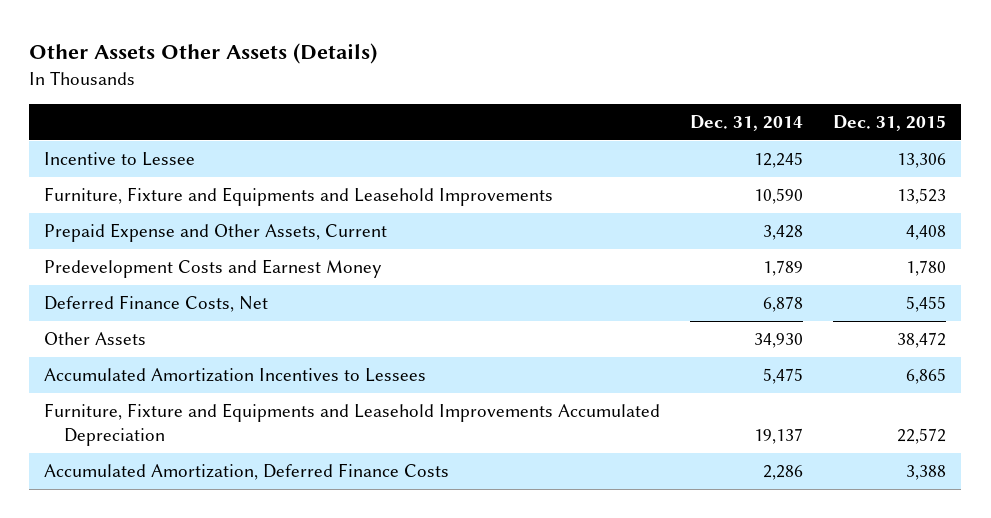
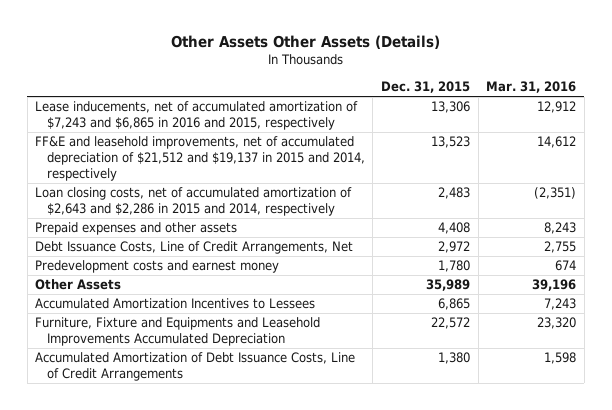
[690,115,804,132] Dec. 31, 2014 -> none
none -> [486,81,577,94] Mar. 31, 2016
[44,295,269,313] Deferred Finance Costs, Net -> none
[44,152,196,167] Incentive to Lessee -> [35,101,359,131] Lease inducements, net of accumulated amortization of $7,243 and $6,865 in 2016 and 2015, respectively
[44,187,554,207] Furniture, Fixture and Equipments and Leasehold Improvements -> [35,136,365,182] FF&E and leasehold improvements, net of accumulated depreciation of $21,512 and $19,137 in 2015 and 2014, respectively
none -> [35,187,353,217] Loan closing costs, net of accumulated amortization of $2,643 and $2,286 in 2015 and 2014, respectively
[44,223,388,243] Prepaid Expense and Other Assets, Current -> [35,222,238,236] Prepaid expenses and other assets
none -> [35,241,354,255] Debt Issuance Costs, Line of Credit Arrangements, Net
[44,259,383,279] Predevelopment Costs and Earnest Money -> [35,260,280,274] Predevelopment costs and earnest money
[897,332,947,349] 38,472 -> [426,279,471,292] 35,989
[44,463,450,481] Accumulated Amortization, Deferred Finance Costs -> none
none -> [35,352,356,382] Accumulated Amortization of Debt Issuance Costs, Line of Credit Arrangements

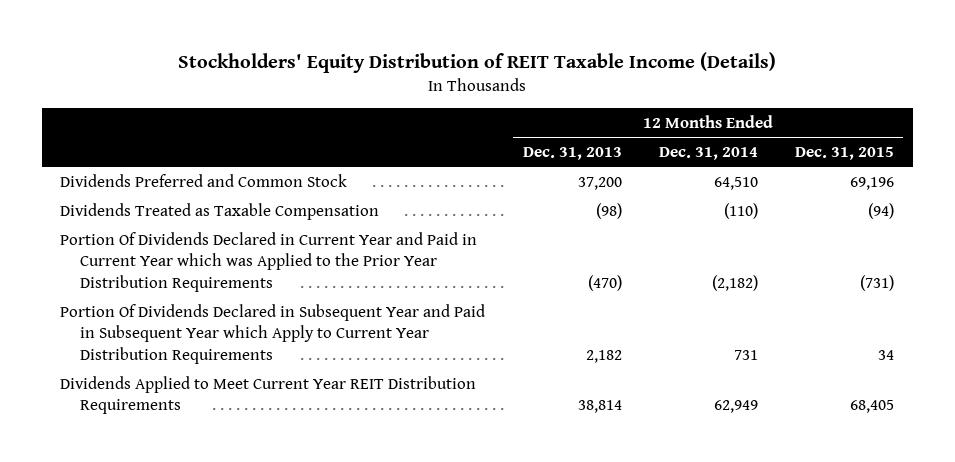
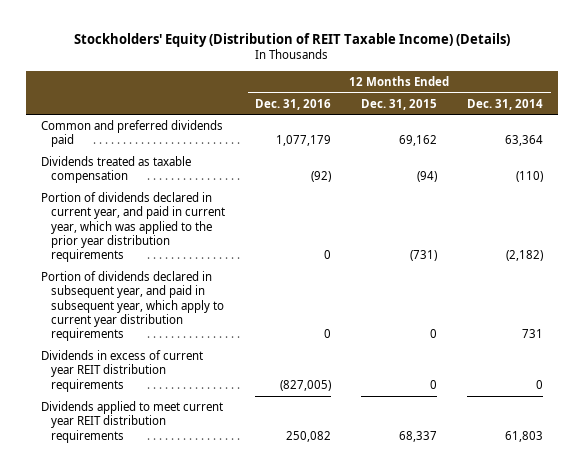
[178,52,777,74] Stockholders' Equity Distribution of REIT Taxable Income (Details) -> [74,32,511,47] Stockholders' Equity (Distribution of REIT Taxable Income) (Details)
[522,146,622,160] Dec. 31, 2013 -> none
none -> [255,98,332,110] Dec. 31, 2016
[60,173,348,187] Dividends Preferred and Common Stock -> [41,120,224,148] Common and preferred dividends paid
[713,176,758,190] 64,510 -> [505,135,544,147] 63,364
[850,176,895,190] 69,196 -> [399,135,438,147] 69,162
[60,202,380,220] Dividends Treated as Taxable Compensation -> [41,156,192,184] Dividends treated as taxable compensation
[60,231,478,293] Portion Of Dividends Declared in Current Year and Paid in Current Year which was Applied to the Prior Year Distribution Requirements -> [41,192,226,263] Portion of dividends declared in current year, and paid in current year, which was applied to the prior year distribution requirements
[60,303,486,365] Portion Of Dividends Declared in Subsequent Year and Paid in Subsequent Year which Apply to Current Year Distribution Requirements -> [41,271,225,342] Portion of dividends declared in subsequent year, and paid in subsequent year, which apply to current year distribution requirements
[878,350,895,361] 34 -> [430,329,438,339] 0
none -> [41,350,204,392] Dividends in excess of current year REIT distribution requirements
[60,375,477,415] Dividends Applied to Meet Current Year REIT Distribution Requirements -> [41,401,224,443] Dividends applied to meet current year REIT distribution requirements
[713,400,758,414] 62,949 -> [505,430,544,442] 61,803
[850,400,895,414] 68,405 -> [399,430,438,442] 68,337

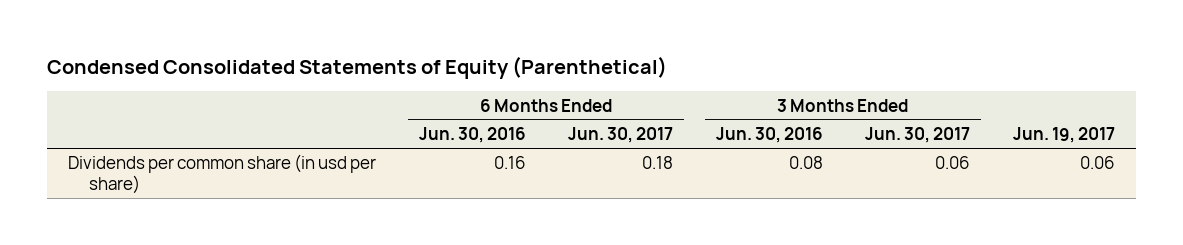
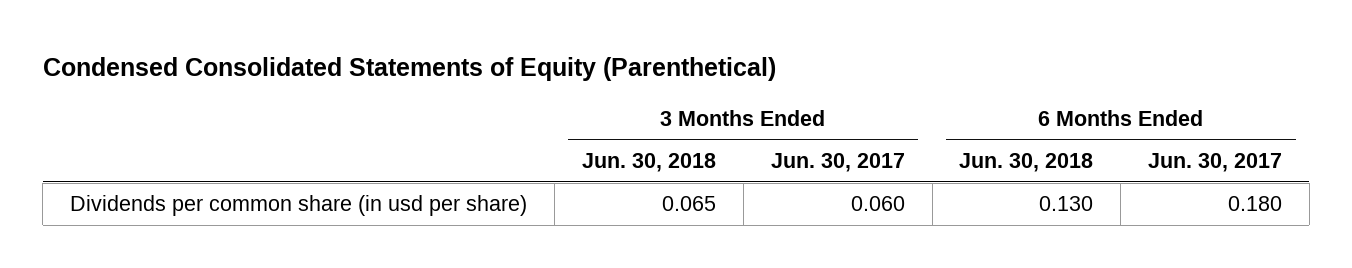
[418,127,526,144] Jun. 30, 2016 -> none
[715,127,823,144] Jun. 30, 2016 -> none
[1012,127,1115,144] Jun. 19, 2017 -> none
none -> [581,153,716,173] Jun. 30, 2018
none -> [959,153,1094,173] Jun. 30, 2018
[642,156,674,170] 0.18 -> [1228,196,1283,212] 0.180
[935,156,971,170] 0.06 -> [850,196,905,212] 0.060

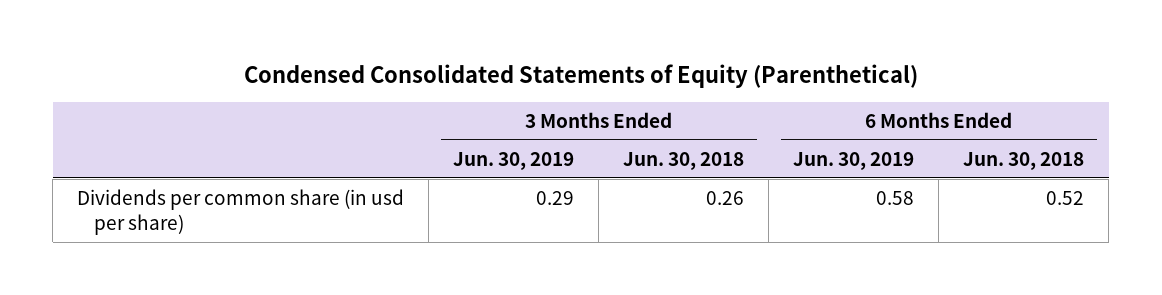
[770,153,905,173] Jun. 30, 2017 -> none
[1148,153,1283,173] Jun. 30, 2017 -> none
none -> [453,151,575,170] Jun. 30, 2019
none -> [793,151,915,170] Jun. 30, 2019
[661,196,716,212] 0.065 -> [706,190,745,205] 0.26
[1039,196,1094,212] 0.130 -> [1046,190,1085,205] 0.52

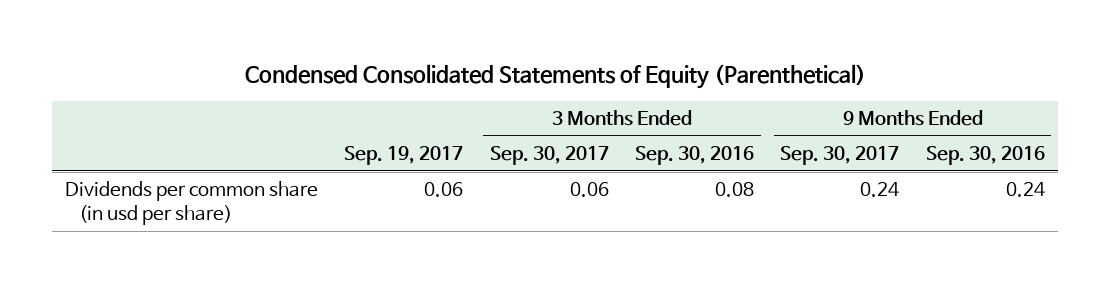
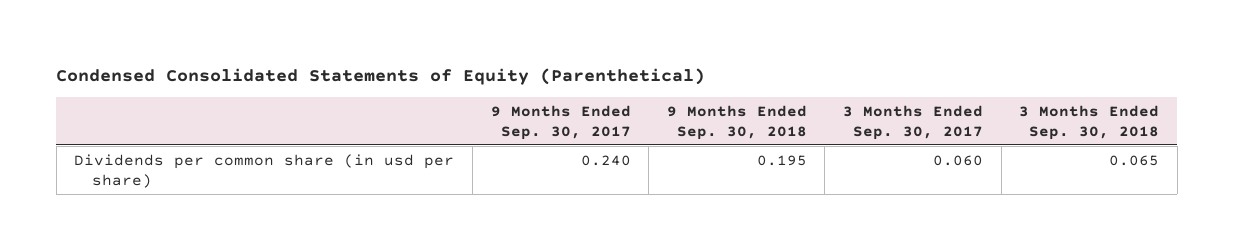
[344,146,464,166] Sep. 19, 2017 -> none
[635,146,755,166] Sep. 30, 2016 -> none
[925,146,1045,166] Sep. 30, 2016 -> none
none -> [666,104,807,140] 9 Months Ended Sep. 30, 2018
none -> [1019,104,1160,140] 3 Months Ended Sep. 30, 2018
[569,182,609,198] 0.06 -> [933,154,984,166] 0.060
[860,182,900,198] 0.24 -> [580,154,631,166] 0.240

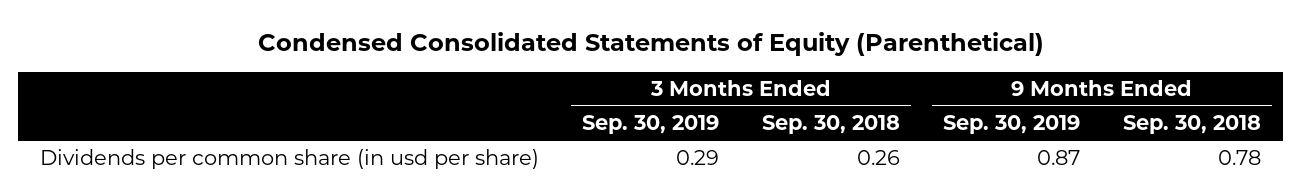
[490,104,631,140] 9 Months Ended Sep. 30, 2017 -> none
[843,104,984,140] 3 Months Ended Sep. 30, 2017 -> none
none -> [581,115,719,135] Sep. 30, 2019
none -> [943,115,1081,135] Sep. 30, 2019
[756,154,807,166] 0.195 -> [1218,150,1262,166] 0.78
[1109,154,1160,166] 0.065 -> [857,150,901,166] 0.26

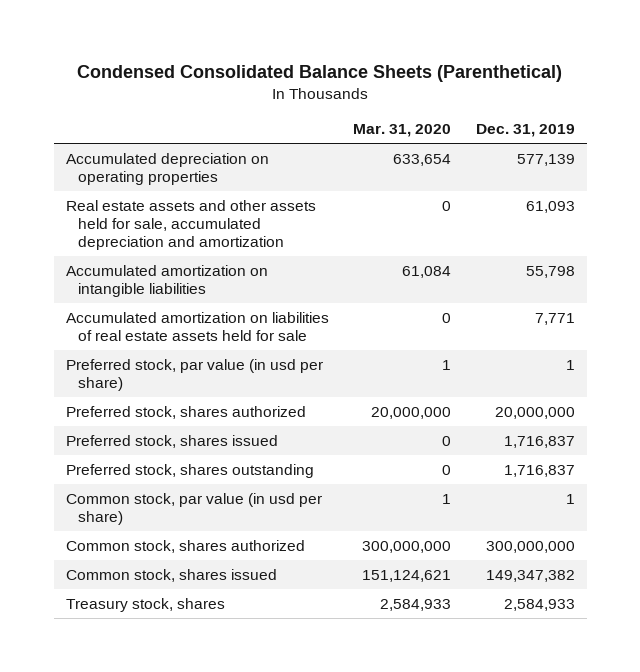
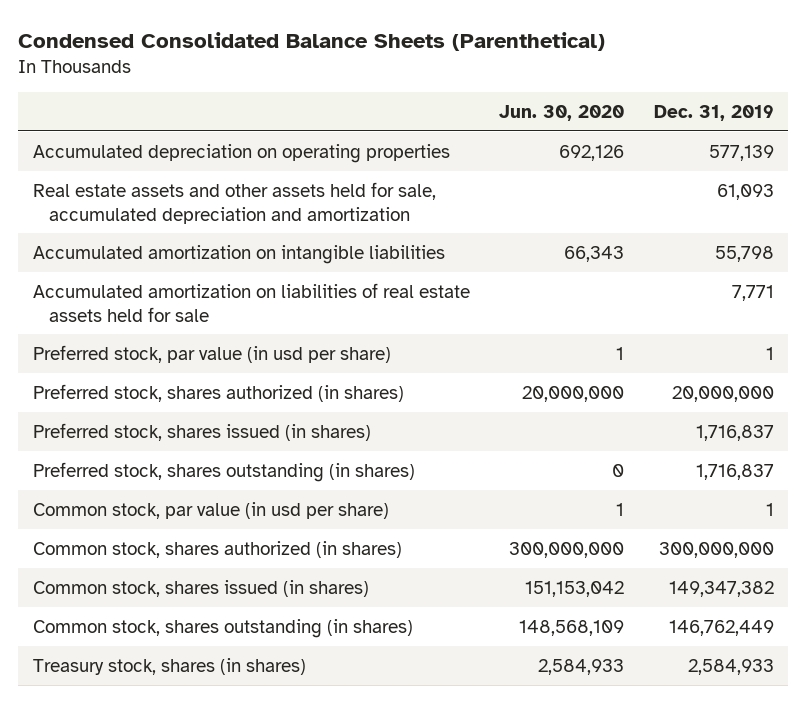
[353,123,452,137] Mar. 31, 2020 -> none
none -> [499,104,625,121] Jun. 30, 2020
[65,405,306,419] Preferred stock, shares authorized -> [32,383,404,402] Preferred stock, shares authorized (in shares)
[65,434,278,448] Preferred stock, shares issued -> [32,422,371,441] Preferred stock, shares issued (in shares)
[65,463,314,478] Preferred stock, shares outstanding -> [32,461,415,482] Preferred stock, shares outstanding (in shares)
[65,539,305,553] Common stock, shares authorized -> [32,540,402,558] Common stock, shares authorized (in shares)
[65,568,277,582] Common stock, shares issued -> [32,579,369,597] Common stock, shares issued (in shares)
none -> [32,618,413,638] Common stock, shares outstanding (in shares)
[65,597,225,612] Treasury stock, shares -> [32,657,306,675] Treasury stock, shares (in shares)

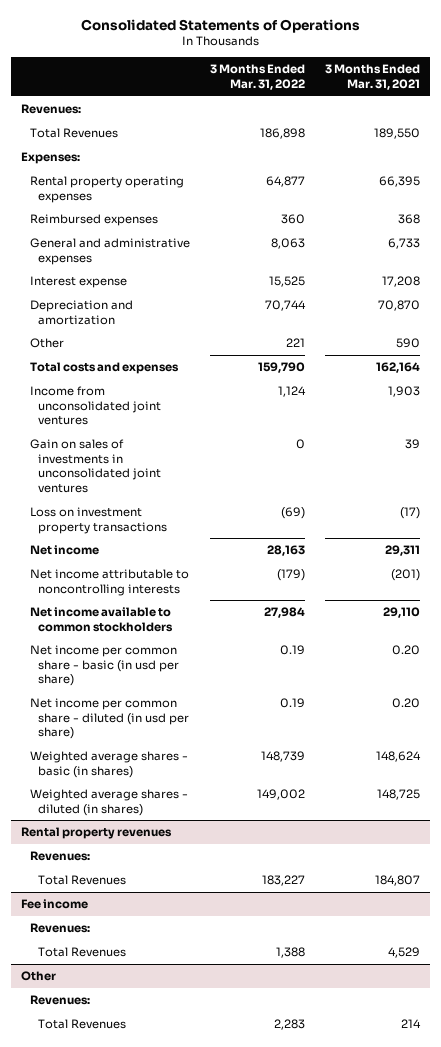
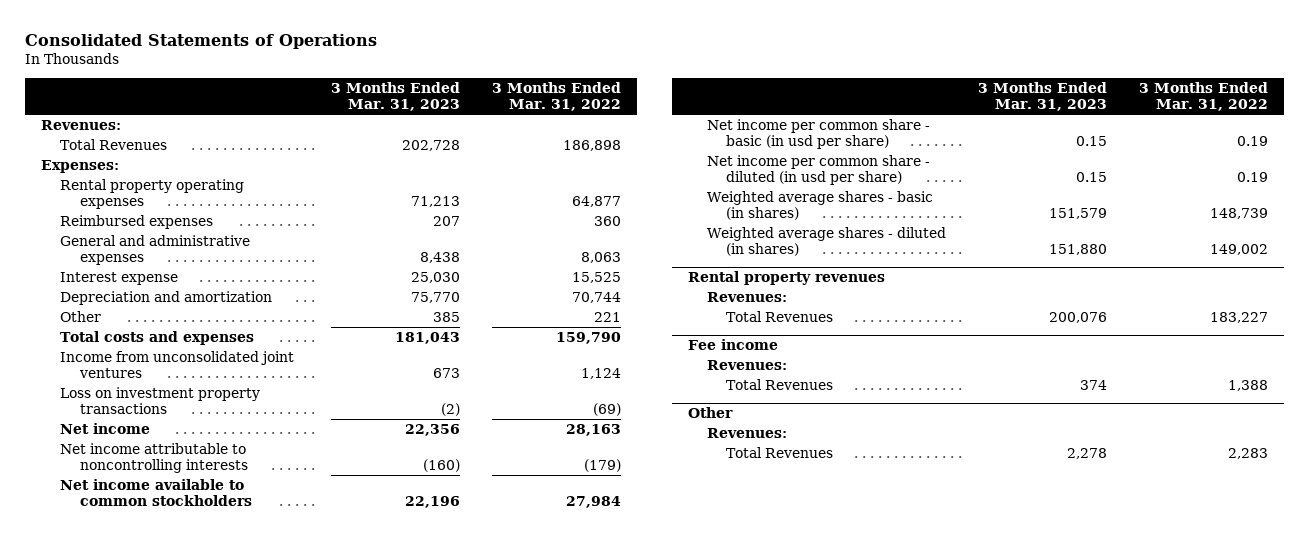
[324,64,420,90] 3 Months Ended Mar. 31, 2021 -> none
none -> [331,81,461,112] 3 Months Ended Mar. 31, 2023
[29,439,161,493] Gain on sales of investments in unconsolidated joint ventures -> none

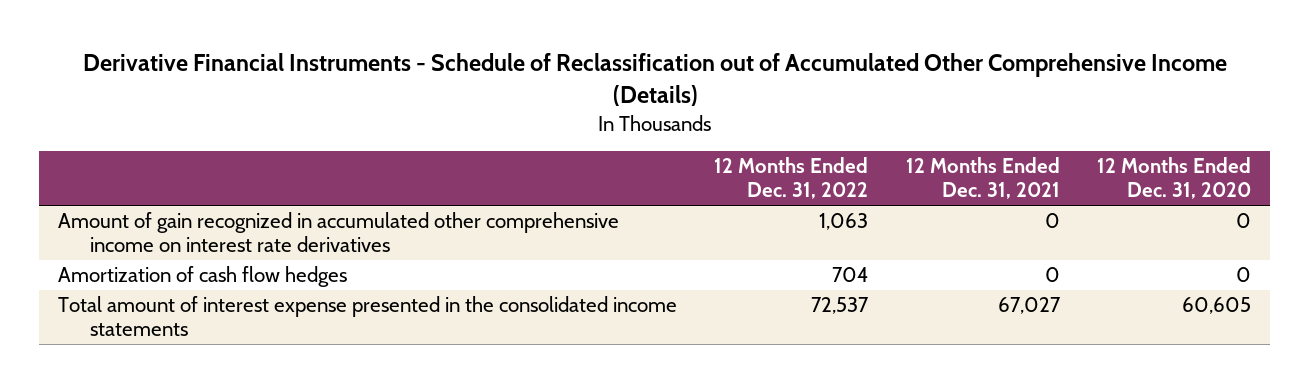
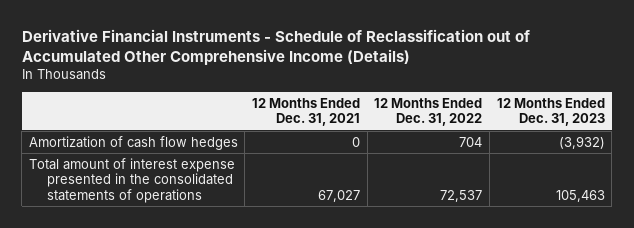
[1097,157,1252,200] 12 Months Ended Dec. 31, 2020 -> none
none -> [496,97,605,127] 12 Months Ended Dec. 31, 2023
[57,212,619,253] Amount of gain recognized in accumulated other comprehensive income on interest rate derivatives -> none
[57,296,677,337] Total amount of interest expense presented in the consolidated income statements -> [28,157,235,203] Total amount of interest expense presented in the consolidated statements of operations

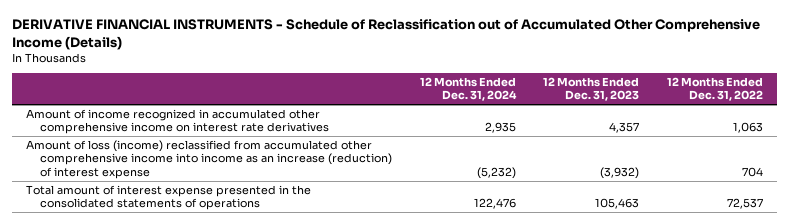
[21,28,530,65] Derivative Financial Instruments - Schedule of Reclassification out of Accumulated Other Comprehensive Income (Details) -> [11,19,760,50] DERIVATIVE FINANCIAL INSTRUMENTS - Schedule of Reclassification out of Accumulated Other Comprehensive Income (Details)
[252,97,361,127] 12 Months Ended Dec. 31, 2021 -> none
none -> [419,76,517,102] 12 Months Ended Dec. 31, 2024
none -> [25,108,330,135] Amount of income recognized in accumulated other comprehensive income on interest rate derivatives
[28,135,238,150] Amortization of cash flow hedges -> [25,139,393,179] Amount of loss (income) reclassified from accumulated other comprehensive income into income as an increase (reduction) of interest expense

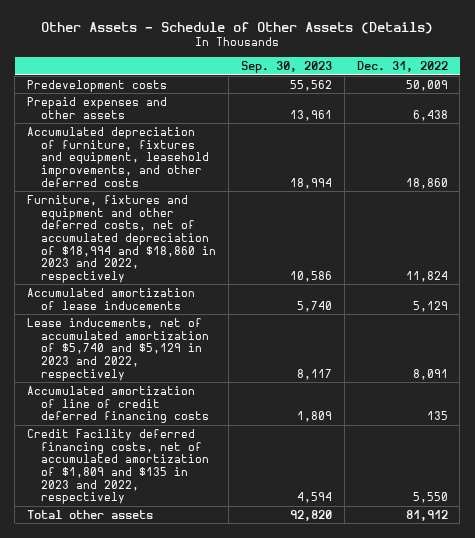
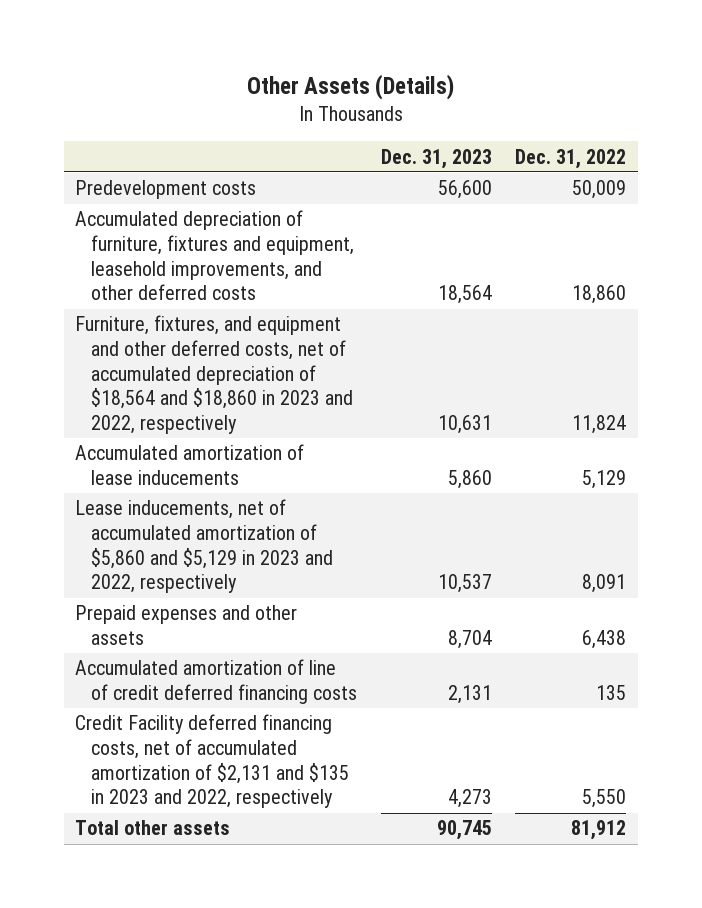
[41,21,434,34] Other Assets - Schedule of Other Assets (Details) -> [246,74,454,101] Other Assets (Details)
[240,61,332,74] Sep. 30, 2023 -> none
none -> [380,148,492,169] Dec. 31, 2023
[27,194,216,283] Furniture, fixtures and equipment and other deferred costs, net of accumulated depreciation of $18,994 and $18,860 in 2023 and 2022, respectively -> [75,315,354,435] Furniture, fixtures, and equipment and other deferred costs, net of accumulated depreciation of $18,564 and $18,860 in 2023 and 2022, respectively
[27,317,209,381] Lease inducements, net of accumulated amortization of $5,740 and $5,129 in 2023 and 2022, respectively -> [75,499,334,594] Lease inducements, net of accumulated amortization of $5,860 and $5,129 in 2023 and 2022, respectively
[27,96,168,119] Prepaid expenses and other assets -> [75,605,298,646] Prepaid expenses and other assets
[27,428,209,505] Credit Facility deferred financing costs, net of accumulated amortization of $1,809 and $135 in 2023 and 2022, respectively -> [75,714,350,809] Credit Facility deferred financing costs, net of accumulated amortization of $2,131 and $135 in 2023 and 2022, respectively

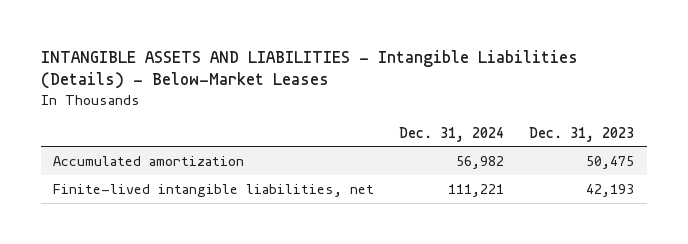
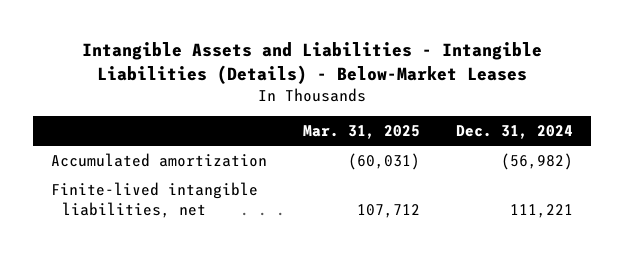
[40,50,578,90] INTANGIBLE ASSETS AND LIABILITIES - Intangible Liabilities (Details) - Below-Market Leases -> [81,42,542,85] Intangible Assets and Liabilities - Intangible Liabilities (Details) - Below-Market Leases
[529,126,635,142] Dec. 31, 2023 -> none
none -> [302,125,420,140] Mar. 31, 2025
[456,155,505,169] 56,982 -> [500,152,573,170] (56,982)

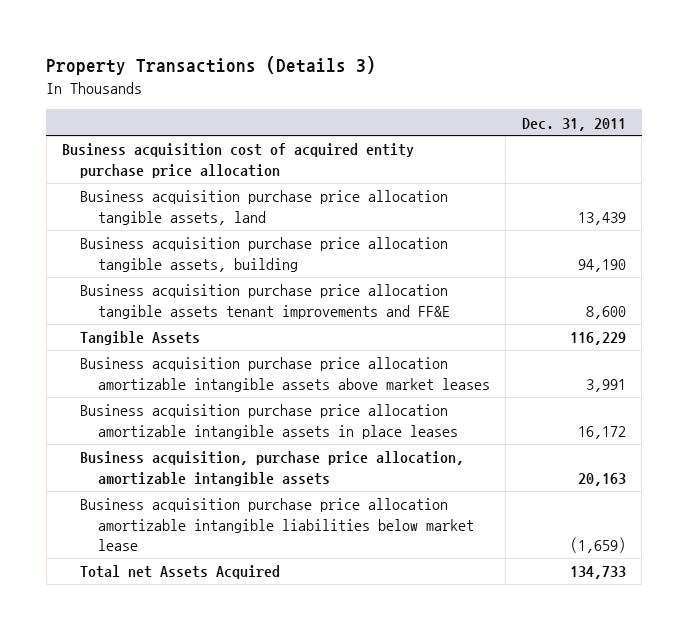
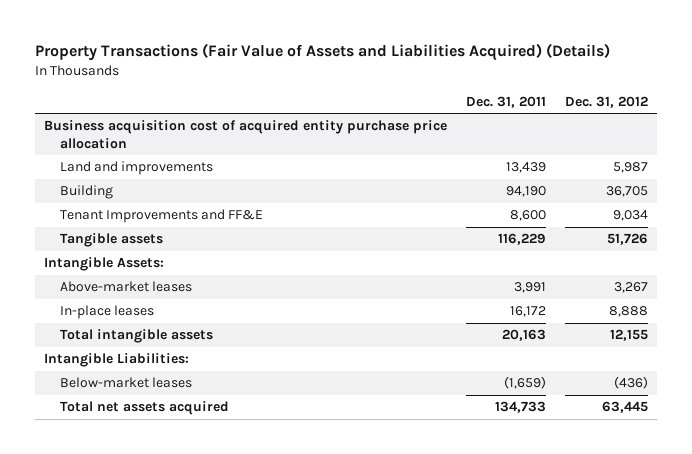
[46,56,377,76] Property Transactions (Details 3) -> [34,43,610,62] Property Transactions (Fair Value of Assets and Liabilities Acquired) (Details)
none -> [564,95,648,108] Dec. 31, 2012
[80,284,450,319] Business acquisition purchase price allocation tangible assets tenant improvements and FF&E -> none
[80,190,449,225] Business acquisition purchase price allocation tangible assets, land -> [60,161,214,176] Land and improvements
[80,237,449,272] Business acquisition purchase price allocation tangible assets, building -> [60,185,114,200] Building
none -> [60,209,264,224] Tenant Improvements and FF&E
[80,331,201,346] Tangible Assets -> [60,233,164,248] Tangible assets
none -> [43,257,164,272] Intangible Assets:
[80,357,490,392] Business acquisition purchase price allocation amortizable intangible assets above market leases -> [60,281,193,293] Above-market leases
[80,404,458,439] Business acquisition purchase price allocation amortizable intangible assets in place leases -> [60,305,155,320] In-place leases
[80,451,465,486] Business acquisition, purchase price allocation, amortizable intangible assets -> [60,329,214,344] Total intangible assets
none -> [43,353,189,368] Intangible Liabilities:
[80,498,474,552] Business acquisition purchase price allocation amortizable intangible liabilities below market lease -> [60,377,193,389] Below-market leases
[80,565,281,580] Total net Assets Acquired -> [60,401,230,416] Total net assets acquired

